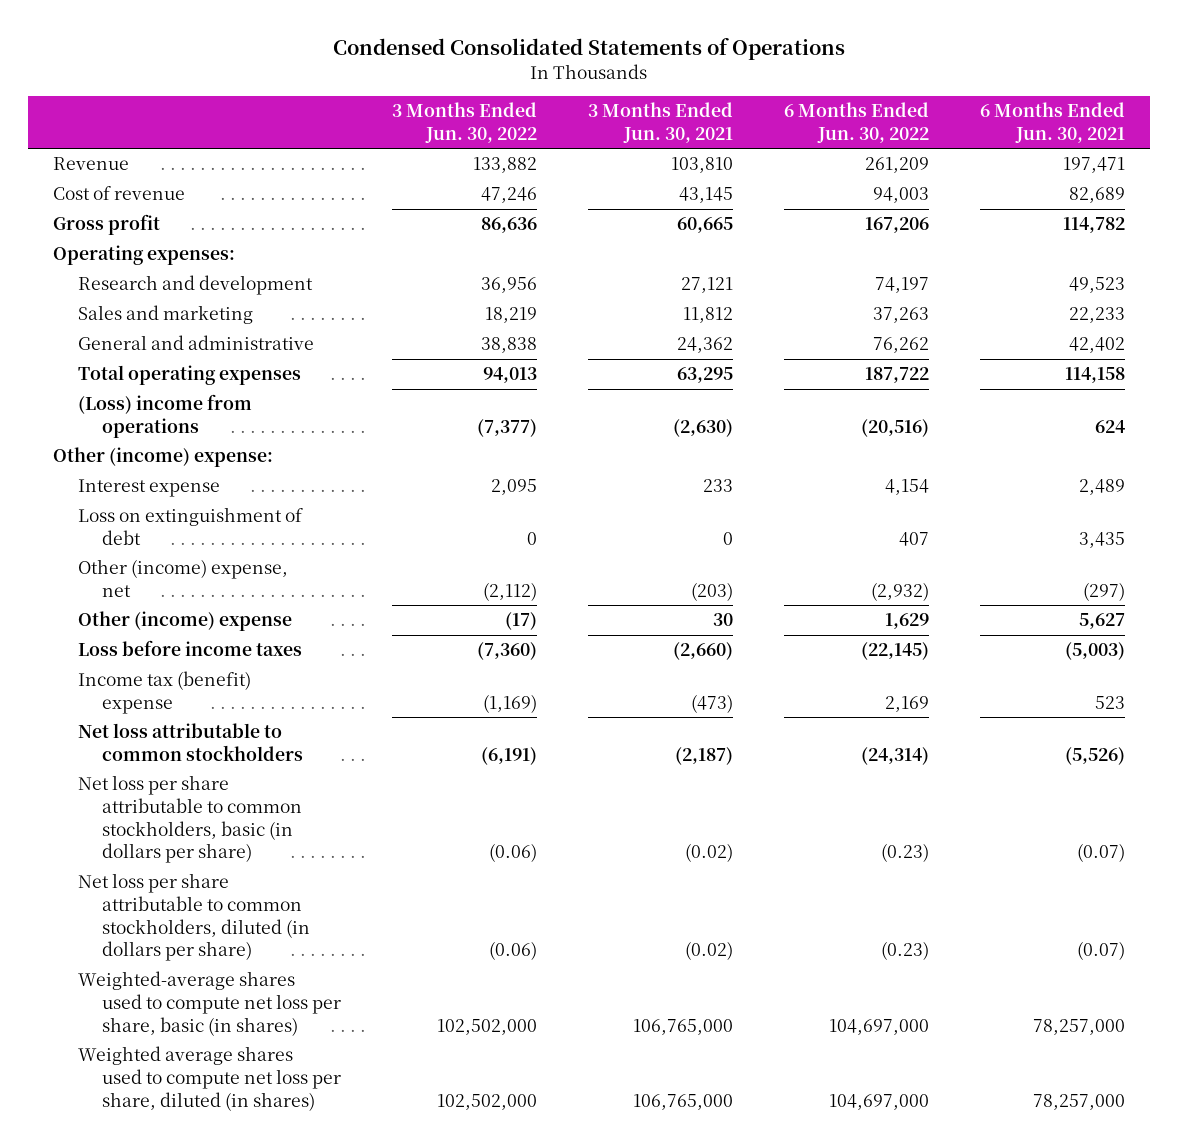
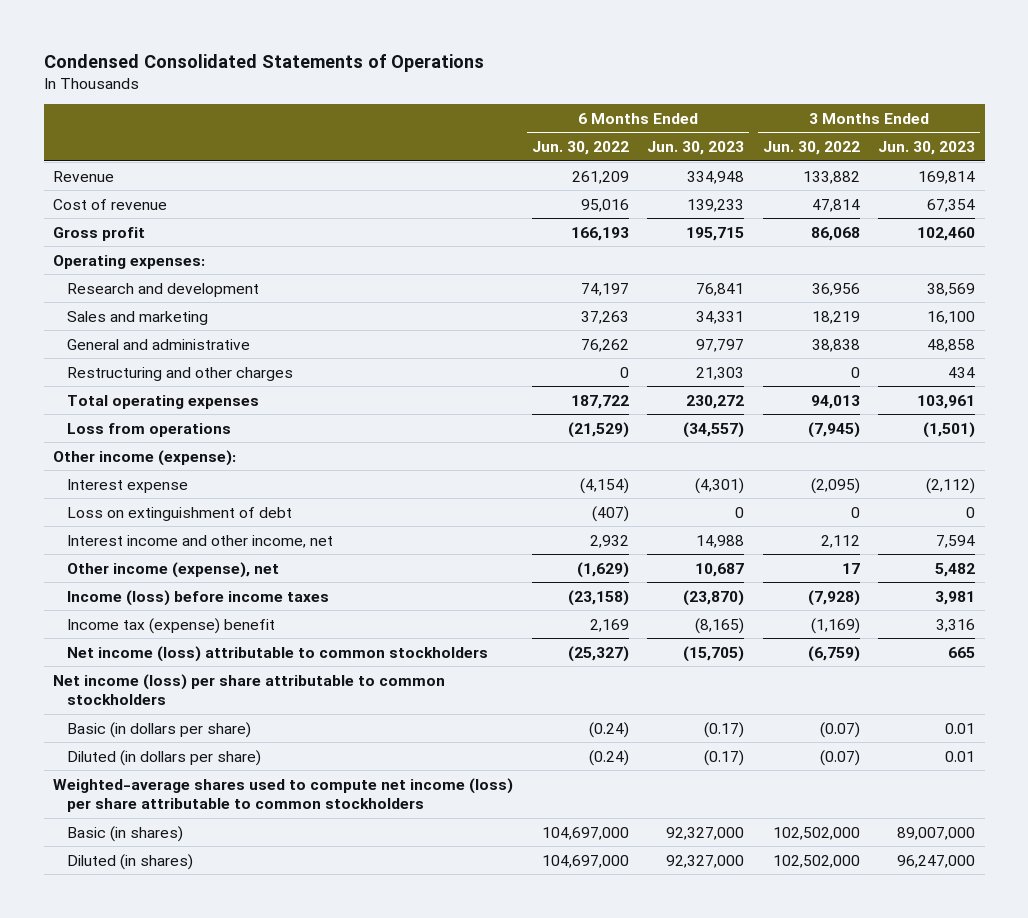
[587,102,733,144] 3 Months Ended Jun. 30, 2021 -> none
[979,102,1125,144] 6 Months Ended Jun. 30, 2021 -> none
none -> [647,140,745,155] Jun. 30, 2023
none -> [878,140,976,155] Jun. 30, 2023
[480,187,537,204] 47,246 -> [811,198,860,212] 47,814
[872,187,929,204] 94,003 -> [580,198,629,212] 95,016
[480,217,537,234] 86,636 -> [810,226,860,241] 86,068
[864,217,929,234] 167,206 -> [570,226,629,241] 166,193
none -> [66,366,293,381] Restructuring and other charges
[77,394,252,438] (Loss) income from operations -> [66,422,231,437] Loss from operations
[476,418,537,437] (7,377) -> [807,421,860,438] (7,945)
[860,418,929,437] (20,516) -> [567,421,629,438] (21,529)
[53,447,274,468] Other (income) expense: -> [53,449,237,466] Other income (expense):
[490,479,537,496] 2,095 -> [810,477,860,494] (2,095)
[884,479,929,496] 4,154 -> [579,477,629,494] (4,154)
[898,531,929,546] 407 -> [591,505,629,522] (407)
[77,559,288,597] Other (income) expense, net -> [66,534,333,548] Interest income and other income, net
[482,581,537,601] (2,112) -> [820,534,860,548] 2,112
[870,581,929,601] (2,932) -> [589,534,629,548] 2,932
[77,611,292,632] Other (income) expense -> [66,561,279,578] Other income (expense), net
[504,612,537,631] (17) -> [841,562,860,574] 17
[884,613,929,630] 1,629 -> [576,561,629,578] (1,629)
[77,640,302,657] Loss before income taxes -> [66,589,329,606] Income (loss) before income taxes
[476,642,537,661] (7,360) -> [807,589,860,606] (7,928)
[860,642,929,661] (22,145) -> [567,589,629,606] (23,158)
[77,671,251,714] Income tax (benefit) expense -> [66,617,275,634] Income tax (expense) benefit
[77,723,303,761] Net loss attributable to common stockholders -> [66,645,488,662] Net income (loss) attributable to common stockholders
[480,746,537,765] (6,191) -> [807,645,860,662] (6,759)
[860,746,929,765] (24,314) -> [567,645,629,662] (25,327)
none -> [53,673,446,706] Net income (loss) per share attributable to common stockholders
[77,775,302,864] Net loss per share attributable to common stockholders, basic (in dollars per share) -> [66,721,251,738] Basic (in dollars per share)
[488,843,537,863] (0.06) -> [819,721,860,738] (0.07)
[880,843,929,863] (0.23) -> [588,721,629,738] (0.24)
[77,873,310,962] Net loss per share attributable to common stockholders, diluted (in dollars per share) -> [66,749,261,766] Diluted (in dollars per share)
[488,941,537,961] (0.06) -> [819,749,860,766] (0.07)
[880,941,929,961] (0.23) -> [588,749,629,766] (0.24)
none -> [53,777,514,813] Weighted-average shares used to compute net income (loss) per share attributable to common stockholders
[77,971,341,1036] Weighted-average shares used to compute net loss per share, basic (in shares) -> [66,825,183,842] Basic (in shares)
[77,1046,341,1111] Weighted average shares used to compute net loss per share, diluted (in shares) -> [66,853,193,870] Diluted (in shares)

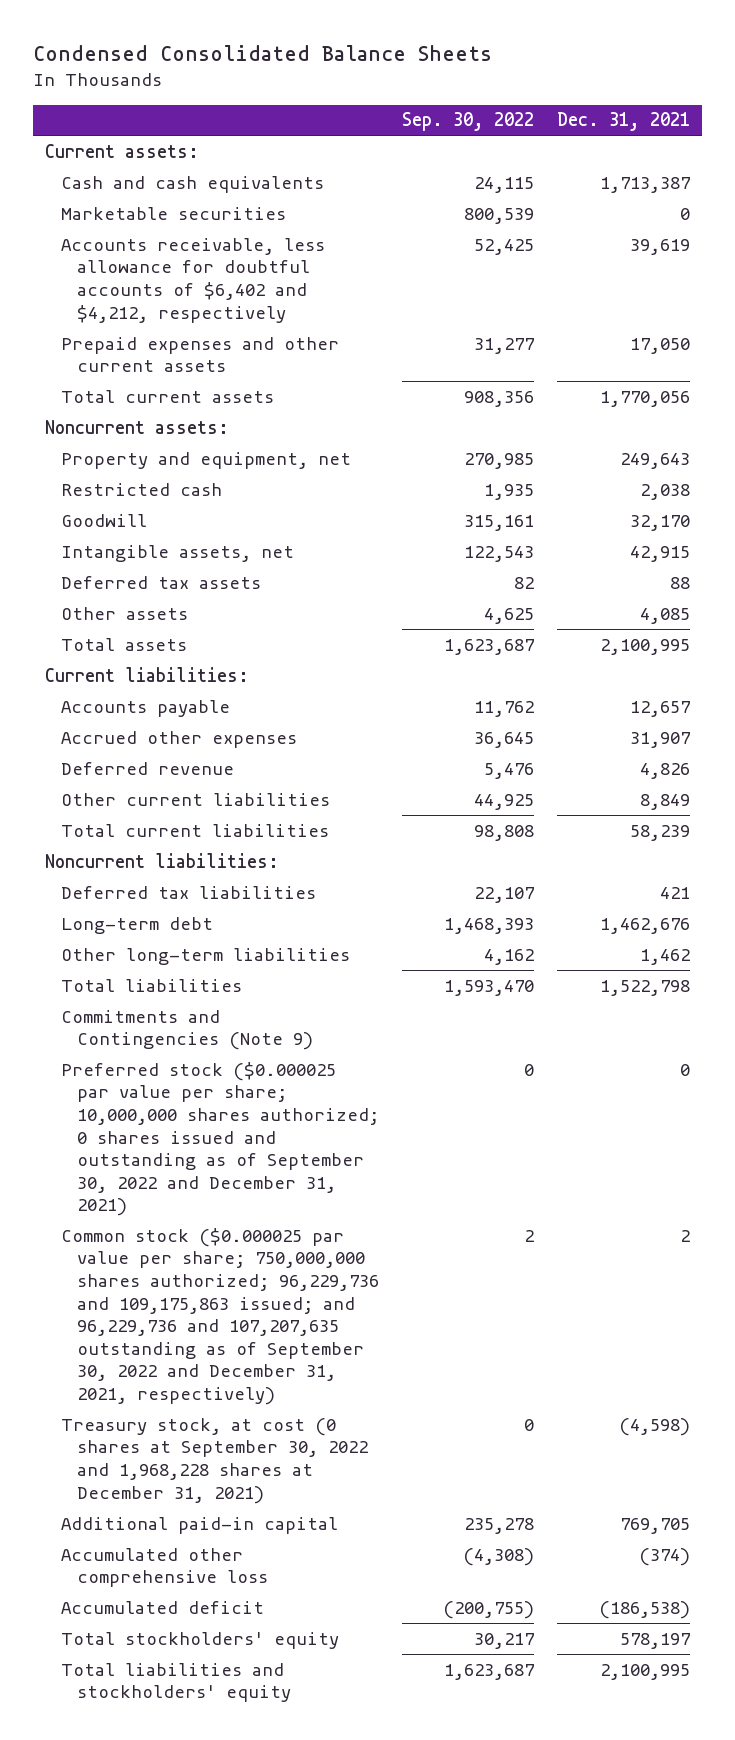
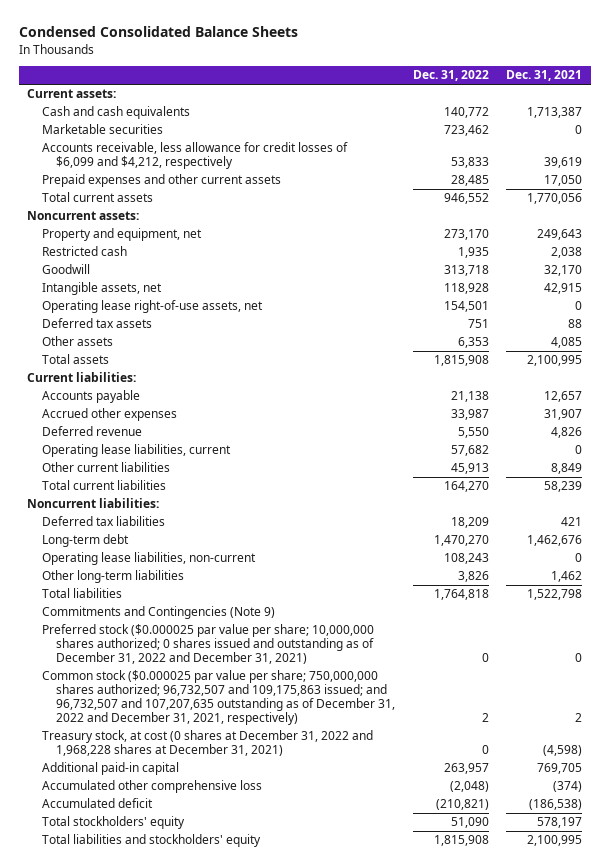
[401,112,534,132] Sep. 30, 2022 -> none
none -> [412,70,489,82] Dec. 31, 2022
[60,237,325,323] Accounts receivable, less allowance for doubtful accounts of $6,402 and $4,212, respectively -> [41,142,348,170] Accounts receivable, less allowance for credit losses of $6,099 and $4,212, respectively
none -> [41,300,263,314] Operating lease right-of-use assets, net
none -> [41,444,231,458] Operating lease liabilities, current
none -> [41,552,256,566] Operating lease liabilities, non-current
[60,1061,379,1217] Preferred stock ($0.000025 par value per share; 10,000,000 shares authorized; 0 shares issued and outstanding as of September 30, 2022 and December 31, 2021) -> [41,624,375,665] Preferred stock ($0.000025 par value per share; 10,000,000 shares authorized; 0 shares issued and outstanding as of December 31, 2022 and December 31, 2021)
[60,1227,379,1405] Common stock ($0.000025 par value per share; 750,000,000 shares authorized; 96,229,736 and 109,175,863 issued; and 96,229,736 and 107,207,635 outstanding as of September 30, 2022 and December 31, 2021, respectively) -> [41,670,396,726] Common stock ($0.000025 par value per share; 750,000,000 shares authorized; 96,732,507 and 109,175,863 issued; and 96,732,507 and 107,207,635 outstanding as of December 31, 2022 and December 31, 2021, respectively)
[60,1417,368,1504] Treasury stock, at cost (0 shares at September 30, 2022 and 1,968,228 shares at December 31, 2021) -> [41,730,373,757] Treasury stock, at cost (0 shares at December 31, 2022 and 1,968,228 shares at December 31, 2021)

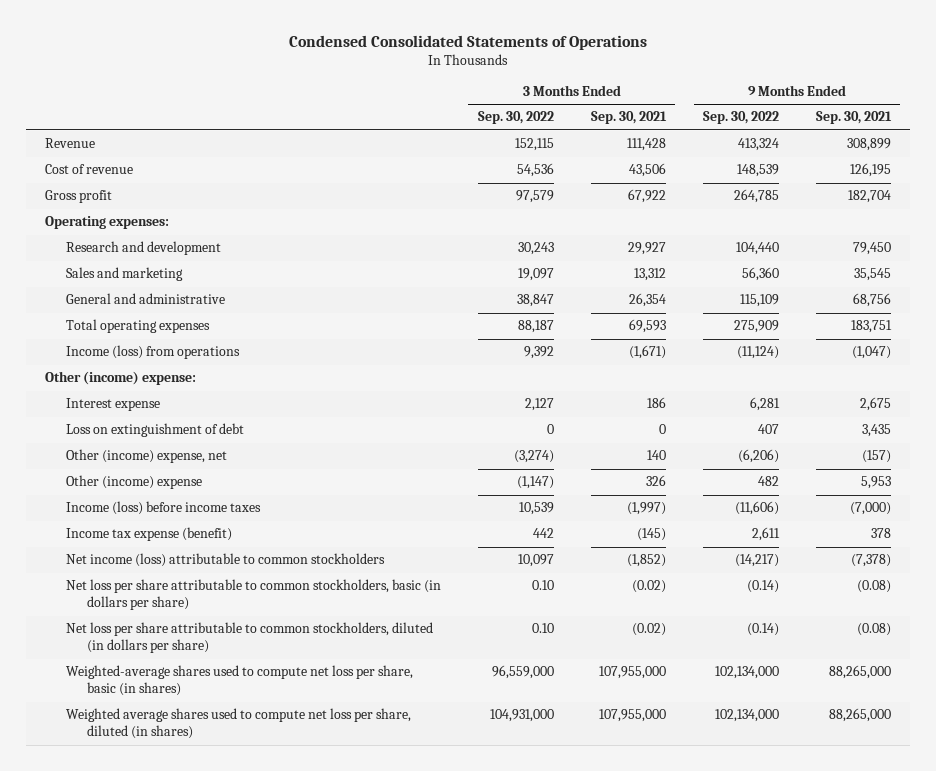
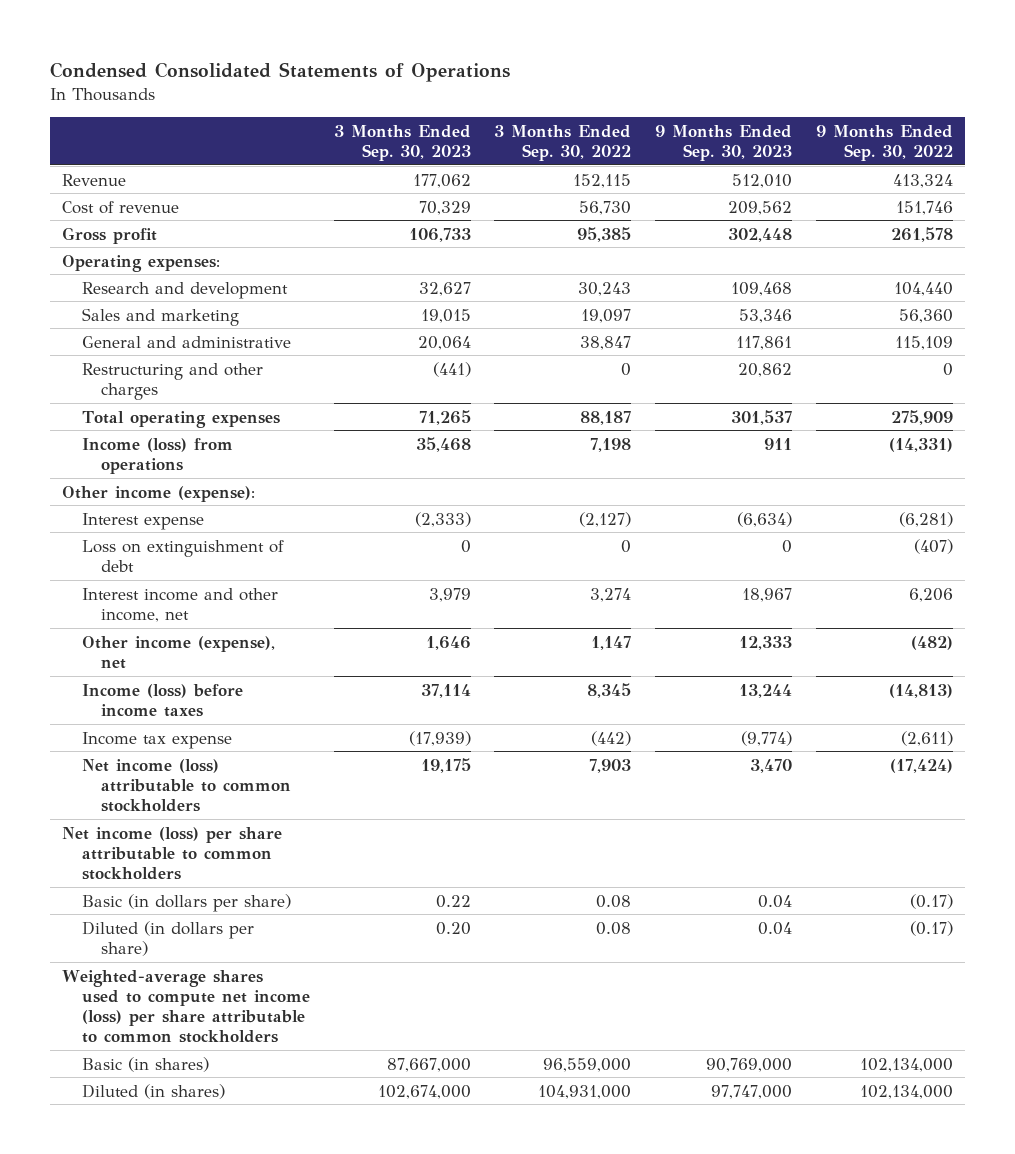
[590,111,667,125] Sep. 30, 2021 -> none
[816,111,893,125] Sep. 30, 2021 -> none
none -> [333,124,471,161] 3 Months Ended Sep. 30, 2023
none -> [655,124,793,161] 9 Months Ended Sep. 30, 2023
[516,163,554,178] 54,536 -> [579,200,632,215] 56,730
[737,164,780,178] 148,539 -> [895,200,953,215] 151,746
[515,190,554,204] 97,579 -> [577,226,632,242] 95,385
[734,189,780,204] 264,785 -> [890,226,953,242] 261,578
none -> [81,362,263,400] Restructuring and other charges
[523,346,554,360] 9,392 -> [590,437,632,452] 7,198
[737,346,780,360] (11,124) -> [888,437,953,452] (14,331)
[44,371,196,386] Other (income) expense: -> [62,485,256,502] Other income (expense):
[524,398,554,412] 2,127 -> [579,511,632,527] (2,127)
[750,397,781,412] 6,281 -> [898,511,953,527] (6,281)
[758,424,780,435] 407 -> [913,538,953,554] (407)
[65,449,227,464] Other (income) expense, net -> [81,587,278,622] Interest income and other income, net
[513,450,554,464] (3,274) -> [590,587,632,602] 3,274
[738,449,780,464] (6,206) -> [908,587,953,602] 6,206
[65,475,202,490] Other (income) expense -> [81,635,275,669] Other income (expense), net
[516,476,554,490] (1,147) -> [591,635,632,650] 1,147
[758,476,780,487] 482 -> [910,635,953,650] (482)
[518,502,554,516] 10,539 -> [587,682,632,698] 8,345
[735,501,780,516] (11,606) -> [888,683,953,698] (14,813)
[65,527,232,542] Income tax expense (benefit) -> [81,731,232,749] Income tax expense
[532,528,554,539] 442 -> [591,730,632,746] (442)
[752,527,781,542] 2,611 -> [900,730,953,746] (2,611)
[517,554,554,568] 10,097 -> [589,758,632,773] 7,903
[735,554,780,568] (14,217) -> [889,758,953,773] (17,424)
none -> [62,826,283,881] Net income (loss) per share attributable to common stockholders
[65,579,441,611] Net loss per share attributable to common stockholders, basic (in dollars per share) -> [81,893,291,912] Basic (in dollars per share)
[531,580,554,591] 0.10 -> [596,894,632,908] 0.08
[747,580,780,594] (0.14) -> [909,893,953,909] (0.17)
[65,622,433,654] Net loss per share attributable to common stockholders, diluted (in dollars per share) -> [81,920,254,956] Diluted (in dollars per share)
[531,623,554,634] 0.10 -> [596,921,632,935] 0.08
[747,623,780,637] (0.14) -> [909,920,953,936] (0.17)
none -> [62,969,310,1044] Weighted-average shares used to compute net income (loss) per share attributable to common stockholders
[65,665,413,697] Weighted-average shares used to compute net loss per share, basic (in shares) -> [81,1056,209,1072] Basic (in shares)
[65,708,411,740] Weighted average shares used to compute net loss per share, diluted (in shares) -> [81,1083,225,1099] Diluted (in shares)

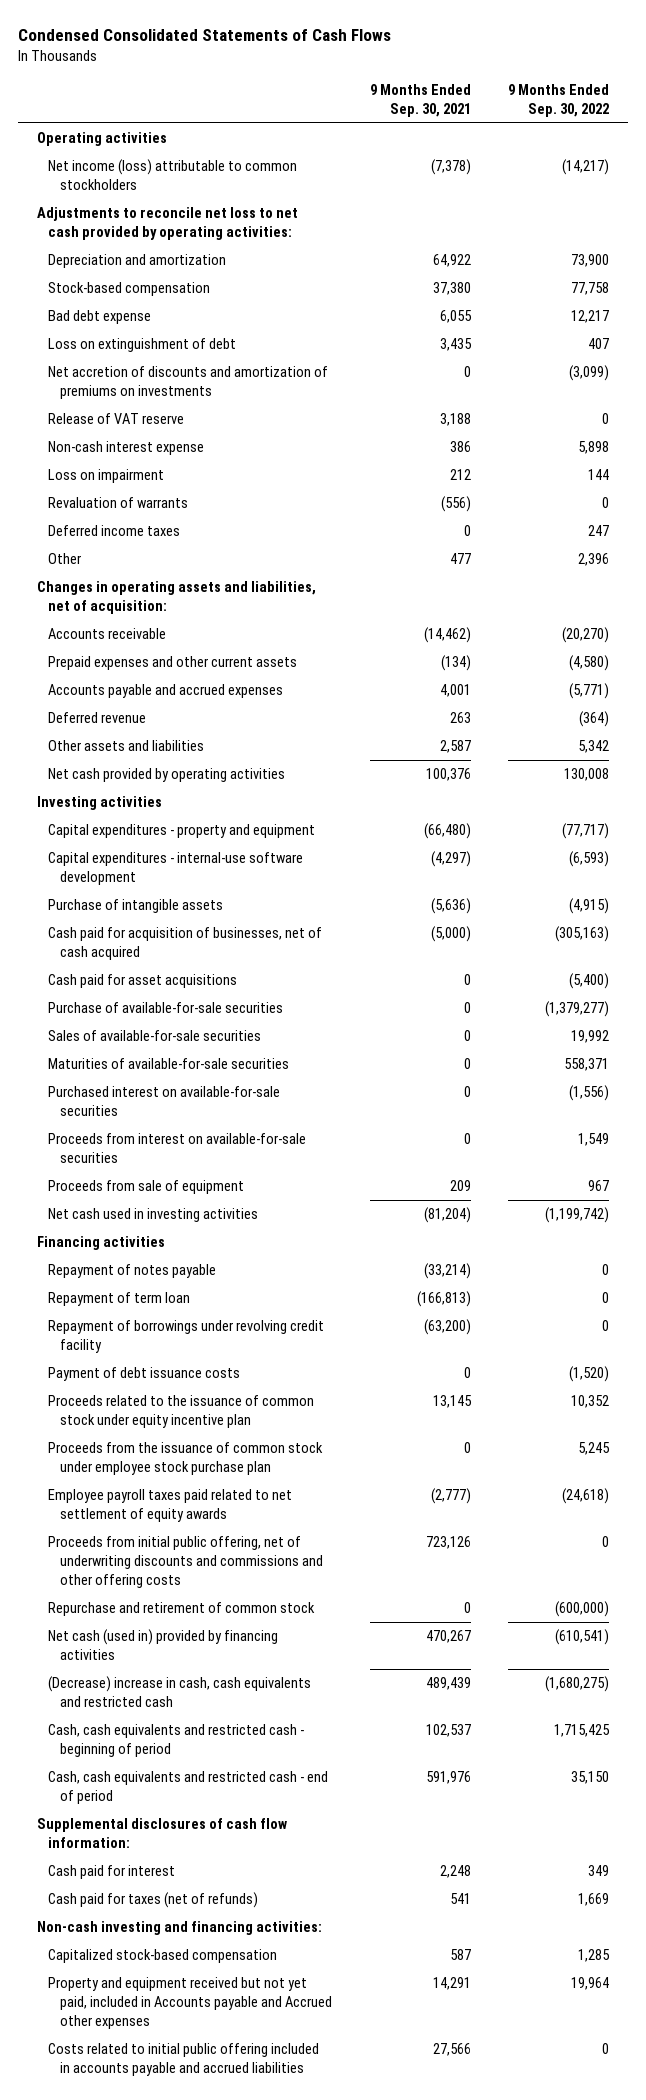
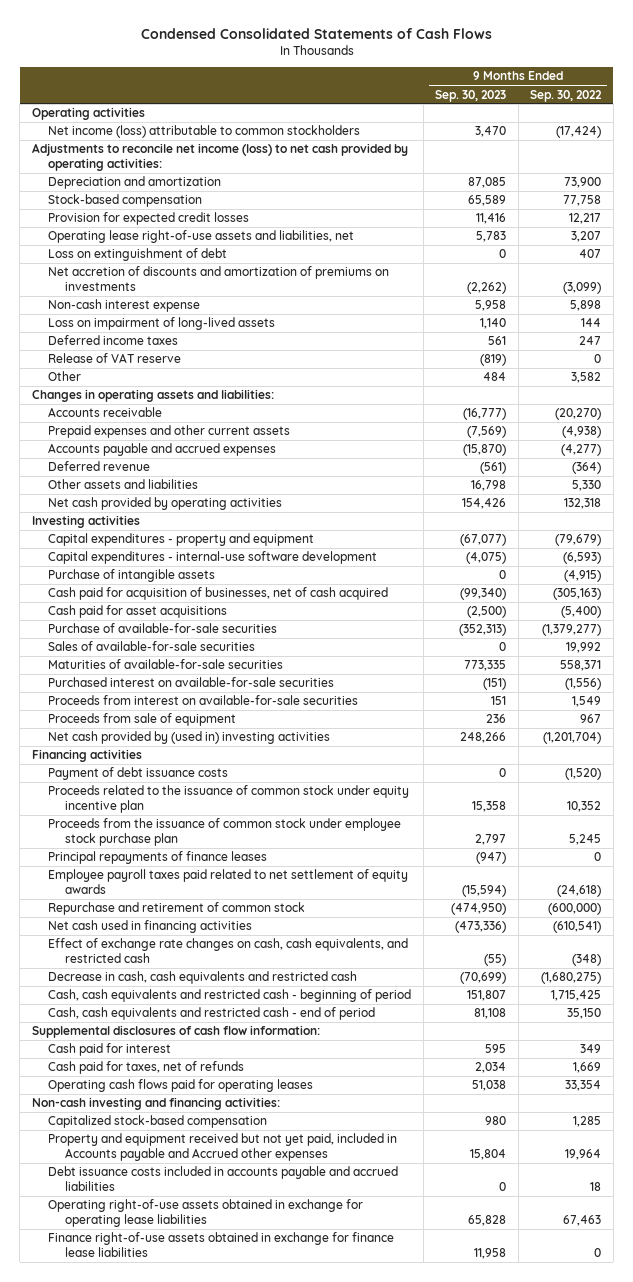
[369,83,471,117] 9 Months Ended Sep. 30, 2021 -> none
none -> [435,89,507,102] Sep. 30, 2023
[562,159,610,176] (14,217) -> [556,126,602,139] (17,424)
[36,207,298,241] Adjustments to reconcile net loss to net cash provided by operating activities: -> [31,143,408,172] Adjustments to reconcile net income (loss) to net cash provided by operating activities:
[48,310,152,325] Bad debt expense -> [48,212,250,226] Provision for expected credit losses
none -> [48,230,355,244] Operating lease right-of-use assets and liabilities, net
[48,497,189,509] Revaluation of warrants -> none
[48,469,165,484] Loss on impairment -> [48,317,276,331] Loss on impairment of long-lived assets
[48,413,185,425] Release of VAT reserve -> [48,353,182,364] Release of VAT reserve
[578,553,610,567] 2,396 -> [571,372,602,384] 3,582
[36,581,316,615] Changes in operating assets and liabilities, net of acquisition: -> [31,389,274,403] Changes in operating assets and liabilities:
[569,655,610,672] (4,580) -> [562,426,602,439] (4,938)
[569,683,610,700] (5,771) -> [561,444,602,457] (4,277)
[578,740,610,754] 5,342 -> [572,480,602,492] 5,330
[564,768,610,782] 130,008 -> [564,498,602,510] 132,318
[562,823,610,840] (77,717) -> [555,534,602,547] (79,679)
[48,1208,259,1223] Net cash used in investing activities -> [48,731,331,745] Net cash provided by (used in) investing activities
[545,1207,610,1224] (1,199,742) -> [543,732,602,745] (1,201,704)
[48,1264,217,1279] Repayment of notes payable -> none
[48,1292,191,1307] Repayment of term loan -> none
[48,1320,325,1354] Repayment of borrowings under revolving credit facility -> none
none -> [48,851,268,865] Principal repayments of finance leases
[48,1536,324,1589] Proceeds from initial public offering, net of underwriting discounts and commissions and other offering costs -> none
[48,1629,279,1661] Net cash (used in) provided by financing activities -> [48,920,253,934] Net cash used in financing activities
none -> [48,938,409,964] Effect of exchange rate changes on cash, cash equivalents, and restricted cash
[48,1676,312,1708] (Decrease) increase in cash, cash equivalents and restricted cash -> [48,971,358,985] Decrease in cash, cash equivalents and restricted cash
[48,1892,259,1909] Cash paid for taxes (net of refunds) -> [48,1061,245,1075] Cash paid for taxes, net of refunds
none -> [48,1079,314,1093] Operating cash flows paid for operating leases
[48,2043,320,2077] Costs related to initial public offering included in accounts payable and accrued liabilities -> [48,1166,399,1192] Debt issuance costs included in accounts payable and accrued liabilities
[602,2043,610,2055] 0 -> [590,1182,602,1192] 18
none -> [48,1199,364,1228] Operating right-of-use assets obtained in exchange for operating lease liabilities
none -> [48,1232,395,1258] Finance right-of-use assets obtained in exchange for finance lease liabilities

